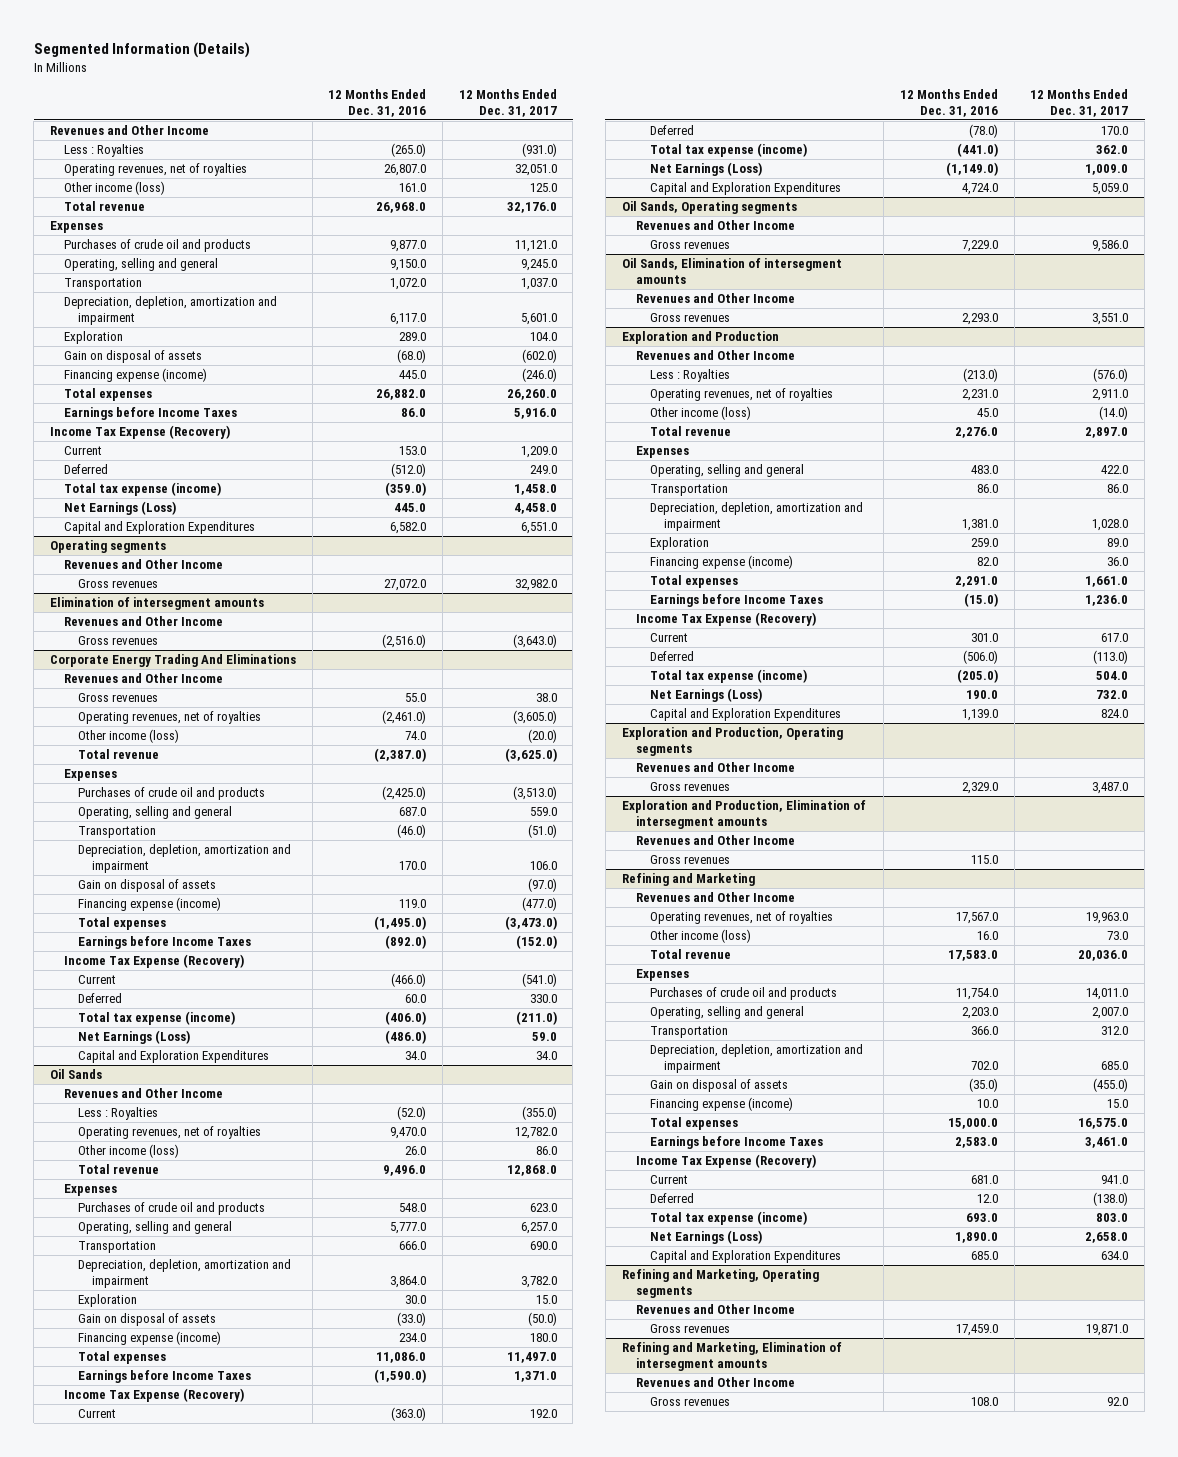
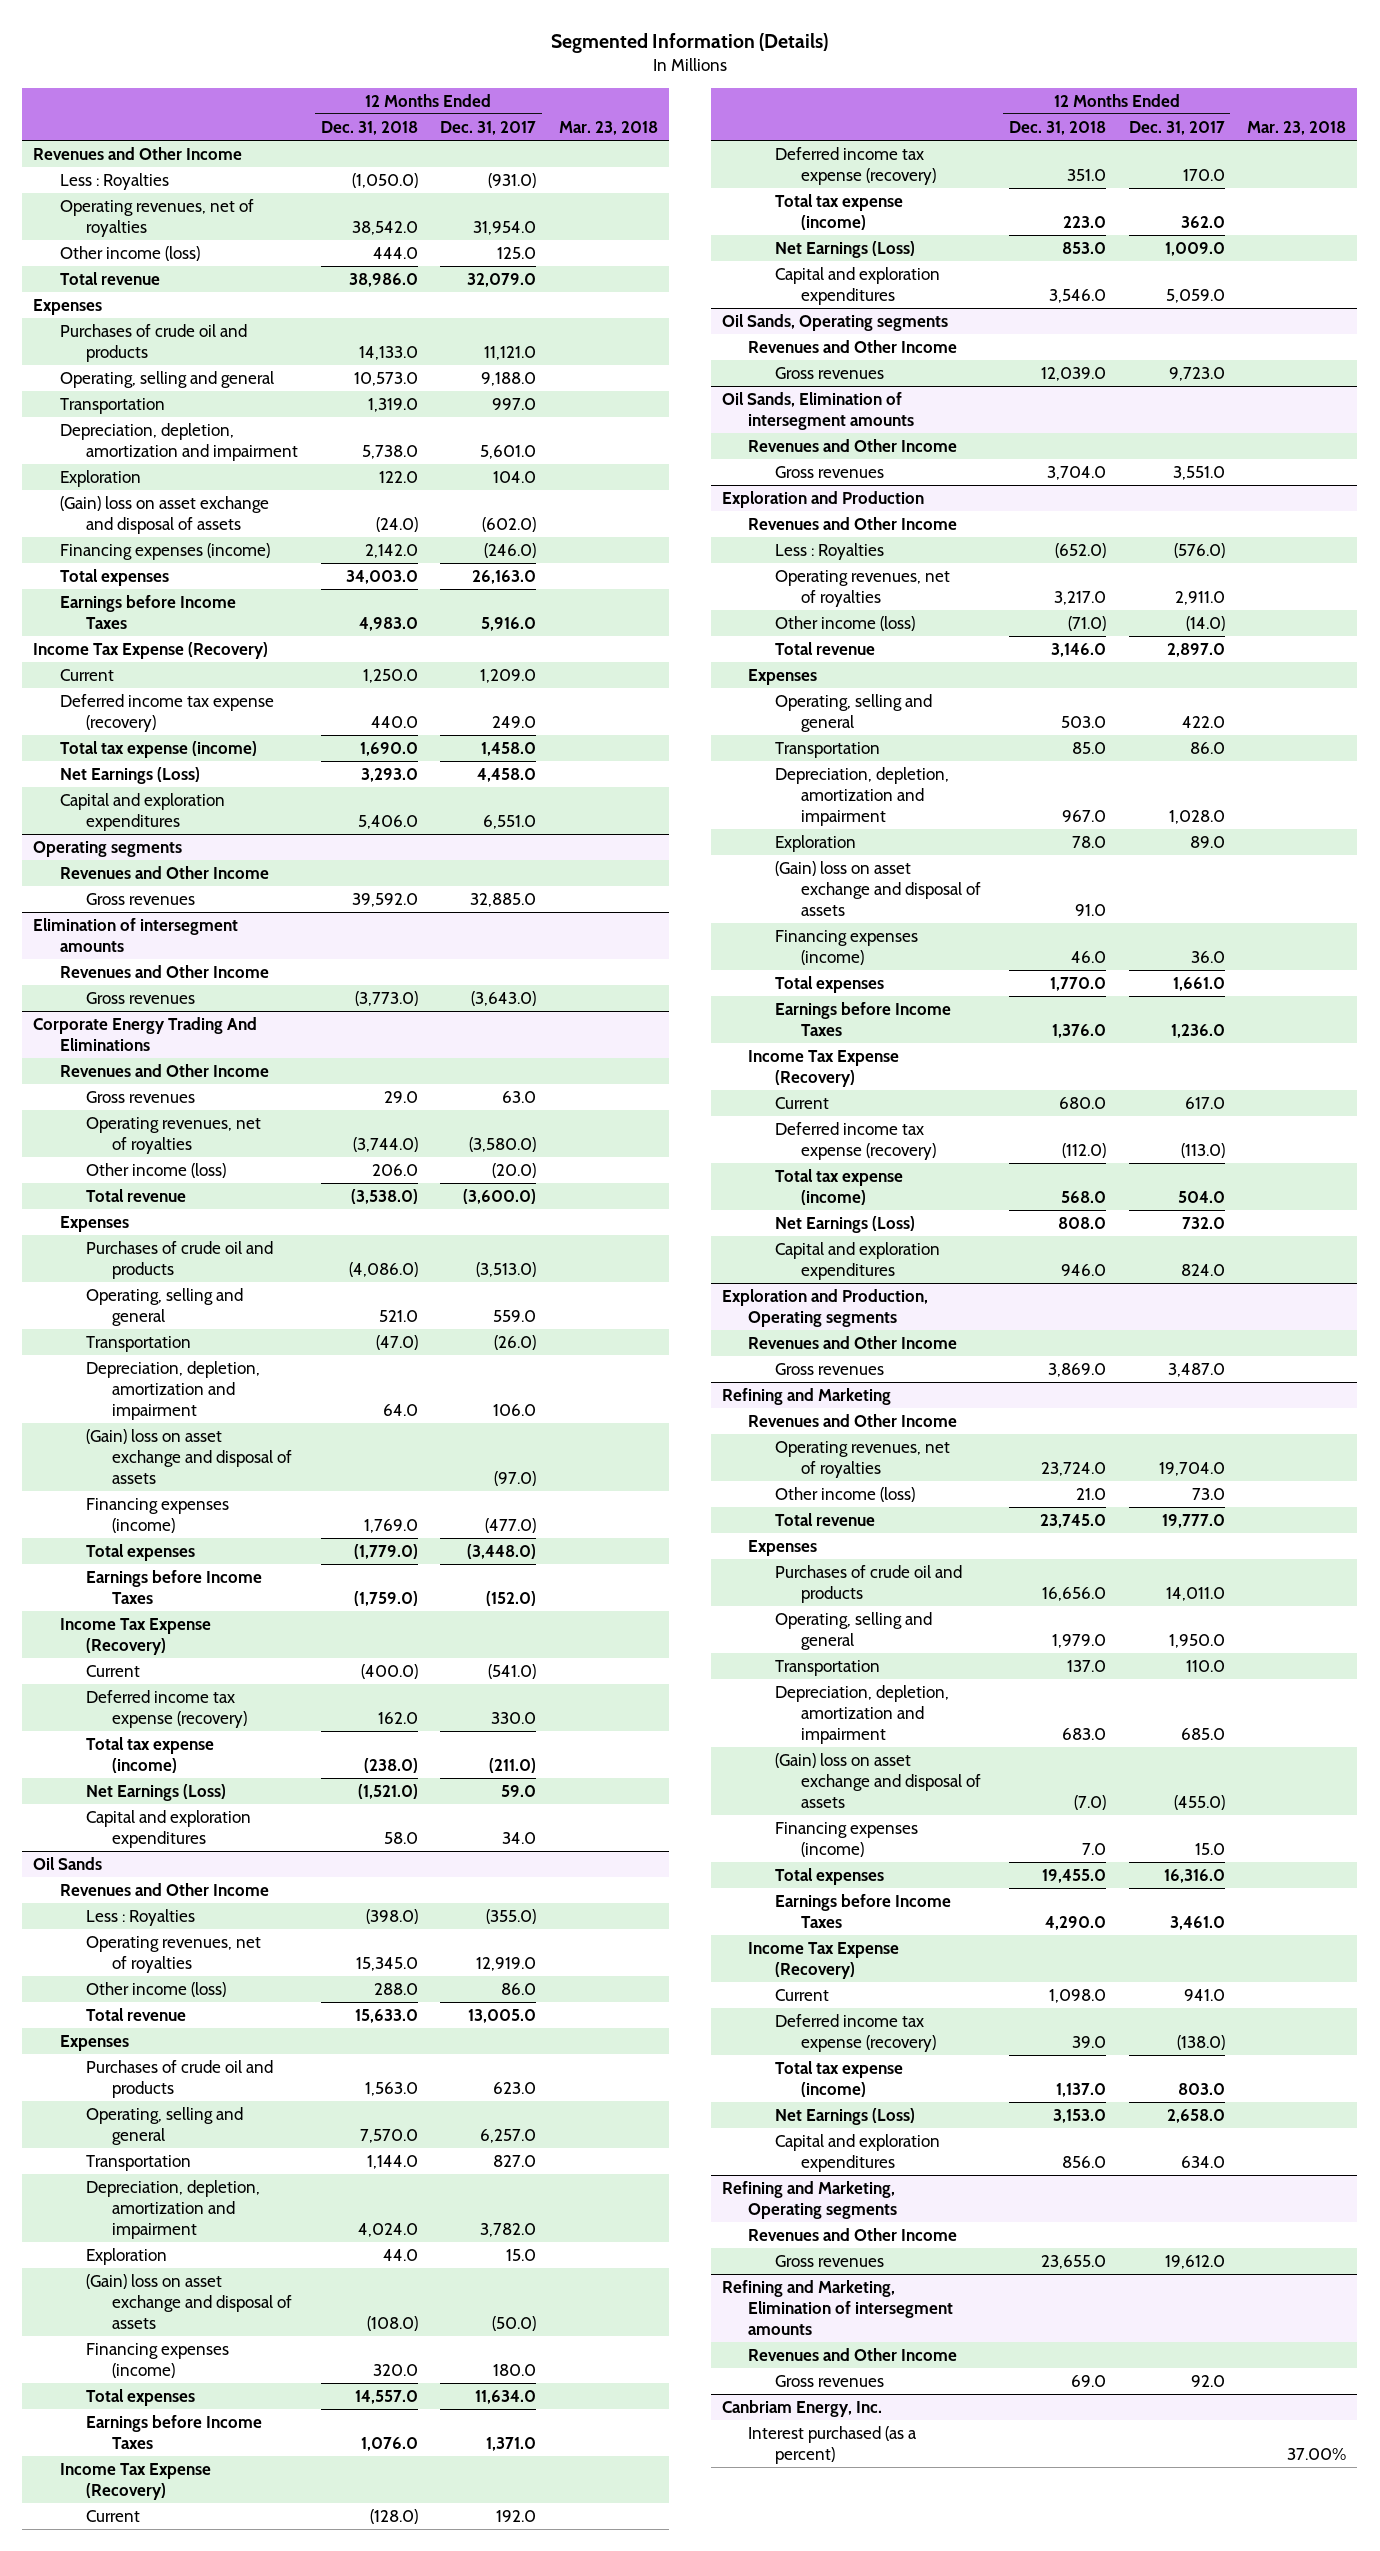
[328,88,427,117] 12 Months Ended Dec. 31, 2016 -> none
none -> [320,120,418,135] Dec. 31, 2018
none -> [558,120,658,135] Mar. 23, 2018
[514,164,557,177] 32,051.0 -> [473,221,537,236] 31,954.0
[506,202,557,214] 32,176.0 -> [467,273,537,288] 32,079.0
[520,259,557,272] 9,245.0 -> [481,372,537,387] 9,188.0
[520,278,557,291] 1,037.0 -> [492,398,537,411] 997.0
[64,350,203,364] Gain on disposal of assets -> [59,496,269,535] (Gain) loss on asset exchange and disposal of assets
[64,368,208,383] Financing expense (income) -> [59,543,270,561] Financing expenses (income)
[506,389,557,401] 26,260.0 -> [472,570,537,585] 26,163.0
[64,464,109,475] Deferred -> [59,694,274,733] Deferred income tax expense (recovery)
[64,521,256,535] Capital and Exploration Expenditures -> [59,793,225,832] Capital and exploration expenditures
[514,579,557,592] 32,982.0 -> [470,893,537,908] 32,885.0
[535,693,557,703] 38.0 -> [502,1091,537,1104] 63.0
[512,710,557,725] (3,605.0) -> [469,1137,537,1153] (3,580.0)
[504,748,557,763] (3,625.0) -> [463,1189,537,1205] (3,600.0)
[527,824,557,839] (51.0) -> [494,1335,537,1351] (26.0)
[78,879,217,893] Gain on disposal of assets -> [86,1429,293,1485] (Gain) loss on asset exchange and disposal of assets
[78,897,222,912] Financing expense (income) -> [86,1498,230,1534] Financing expenses (income)
[504,916,557,931] (3,473.0) -> [467,1544,537,1560] (3,448.0)
[78,993,123,1004] Deferred -> [86,1690,248,1729] Deferred income tax expense (recovery)
[78,1050,270,1064] Capital and Exploration Expenditures -> [86,1810,252,1849] Capital and exploration expenditures
[514,1127,557,1140] 12,782.0 -> [476,1957,537,1972] 12,919.0
[506,1165,557,1177] 12,868.0 -> [468,2009,537,2024] 13,005.0
[529,1241,557,1251] 690.0 -> [493,2155,537,2168] 827.0
[78,1313,217,1327] Gain on disposal of assets -> [86,2274,293,2330] (Gain) loss on asset exchange and disposal of assets
[78,1331,222,1346] Financing expense (income) -> [86,2343,230,2379] Financing expenses (income)
[506,1352,557,1364] 11,497.0 -> [475,2390,537,2405] 11,634.0
[649,125,694,136] Deferred -> [774,147,936,186] Deferred income tax expense (recovery)
[649,182,841,196] Capital and Exploration Expenditures -> [774,267,940,306] Capital and exploration expenditures
[1092,240,1129,253] 9,586.0 -> [1168,367,1225,382] 9,723.0
none -> [774,861,981,917] (Gain) loss on asset exchange and disposal of assets
[649,555,793,570] Financing expense (income) -> [774,930,918,966] Financing expenses (income)
[649,651,694,662] Deferred -> [774,1122,936,1161] Deferred income tax expense (recovery)
[649,708,841,722] Capital and Exploration Expenditures -> [774,1242,940,1281] Capital and exploration expenditures
[621,800,866,830] Exploration and Production, Elimination of intersegment amounts -> none
[635,835,795,846] Revenues and Other Income -> none
[649,855,730,865] Gross revenues -> none
[1086,912,1129,925] 19,963.0 -> [1158,1462,1225,1477] 19,704.0
[1078,950,1129,962] 20,036.0 -> [1161,1514,1225,1529] 19,777.0
[1092,1007,1129,1020] 2,007.0 -> [1168,1634,1225,1649] 1,950.0
[1101,1026,1129,1036] 312.0 -> [1185,1660,1225,1673] 110.0
[649,1079,788,1093] Gain on disposal of assets -> [774,1753,981,1809] (Gain) loss on asset exchange and disposal of assets
[649,1097,793,1112] Financing expense (income) -> [774,1822,918,1858] Financing expenses (income)
[1078,1118,1129,1130] 16,575.0 -> [1163,1869,1225,1884] 16,316.0
[649,1193,694,1204] Deferred -> [774,2014,936,2053] Deferred income tax expense (recovery)
[649,1250,841,1264] Capital and Exploration Expenditures -> [774,2134,940,2173] Capital and exploration expenditures
[1086,1324,1129,1337] 19,871.0 -> [1164,2255,1225,2270] 19,612.0
none -> [722,2400,883,2418] Canbriam Energy, Inc.
none -> [748,2426,918,2465] Interest purchased (as a percent)

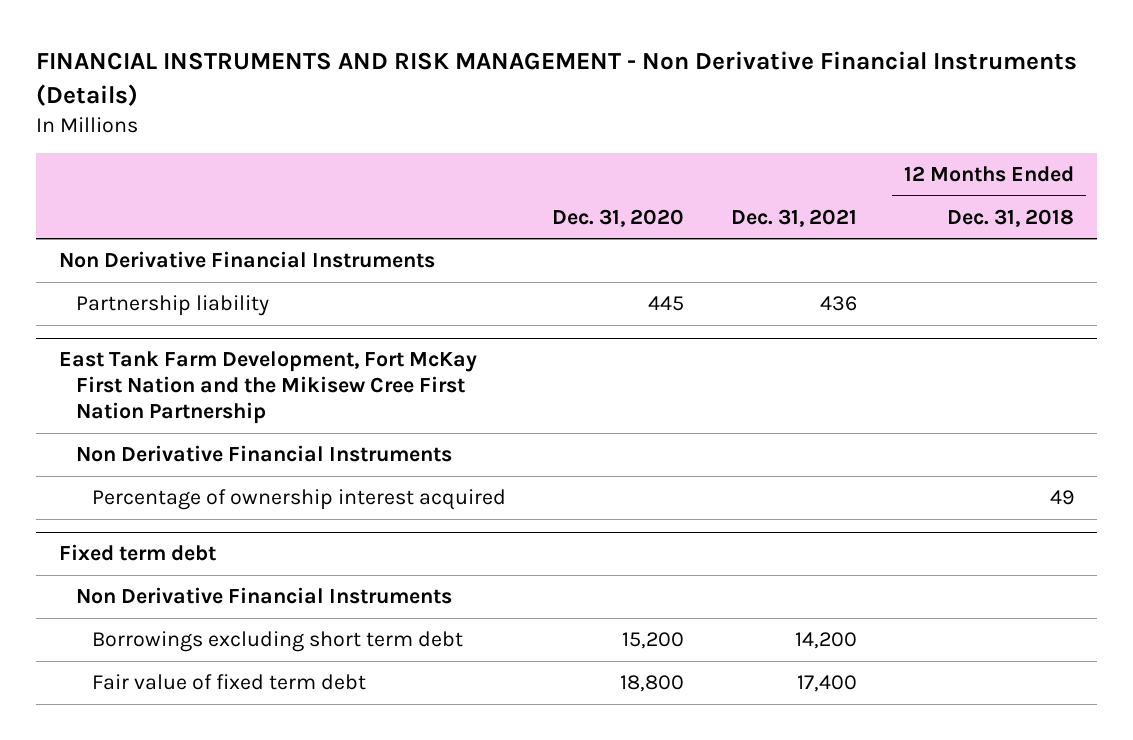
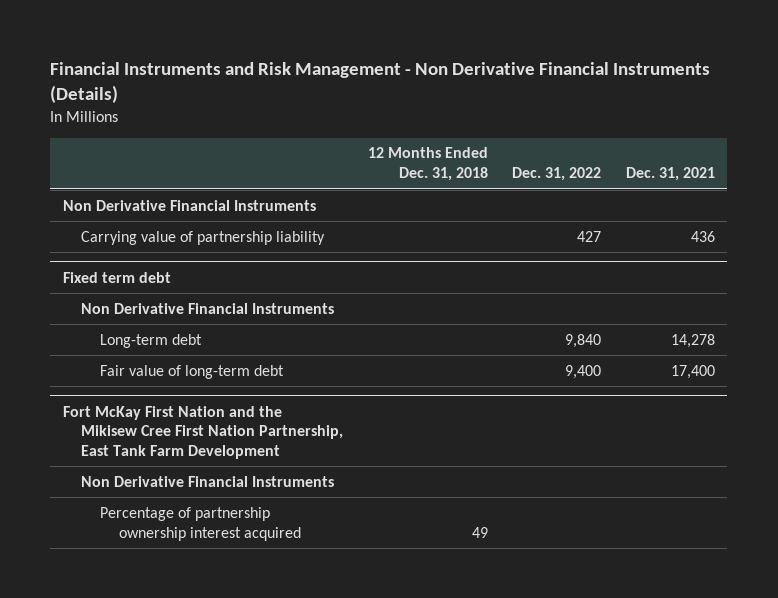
[36,51,1078,106] FINANCIAL INSTRUMENTS AND RISK MANAGEMENT - Non Derivative Financial Instruments (Details) -> [50,62,711,104] Financial Instruments and Risk Management - Non Derivative Financial Instruments (Details)
[552,208,685,227] Dec. 31, 2020 -> none
none -> [512,167,602,182] Dec. 31, 2022
[59,351,478,425] East Tank Farm Development, Fort McKay First Nation and the Mikisew Cree First Nation Partnership -> none
[75,445,452,463] Non Derivative Financial Instruments -> none
[91,489,506,511] Percentage of ownership interest acquired -> none
[75,295,269,317] Partnership liability -> [81,230,326,245] Carrying value of partnership liability
[91,631,463,653] Borrowings excluding short term debt -> [100,333,203,348] Long-term debt
[795,632,858,650] 14,200 -> [670,333,715,348] 14,278
[91,674,366,691] Fair value of fixed term debt -> [100,364,285,379] Fair value of long-term debt
none -> [62,405,344,460] Fort McKay First Nation and the Mikisew Cree First Nation Partnership, East Tank Farm Development
none -> [81,475,335,487] Non Derivative Financial Instruments
none -> [100,506,301,541] Percentage of partnership ownership interest acquired

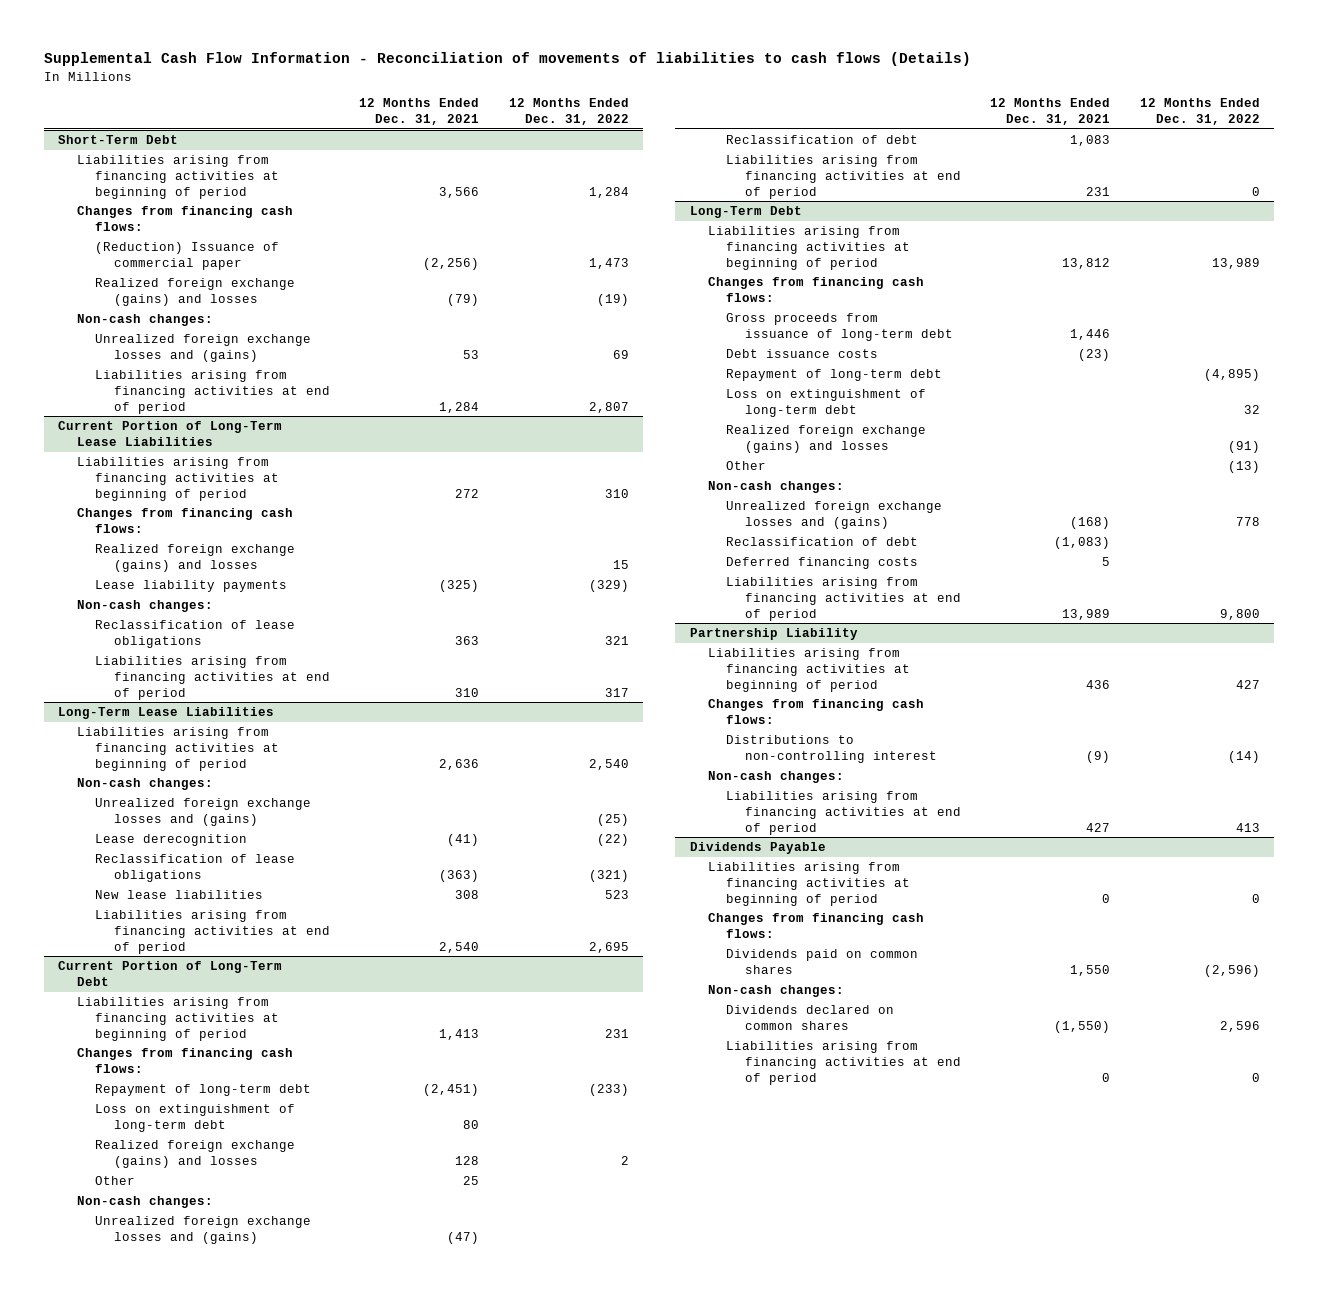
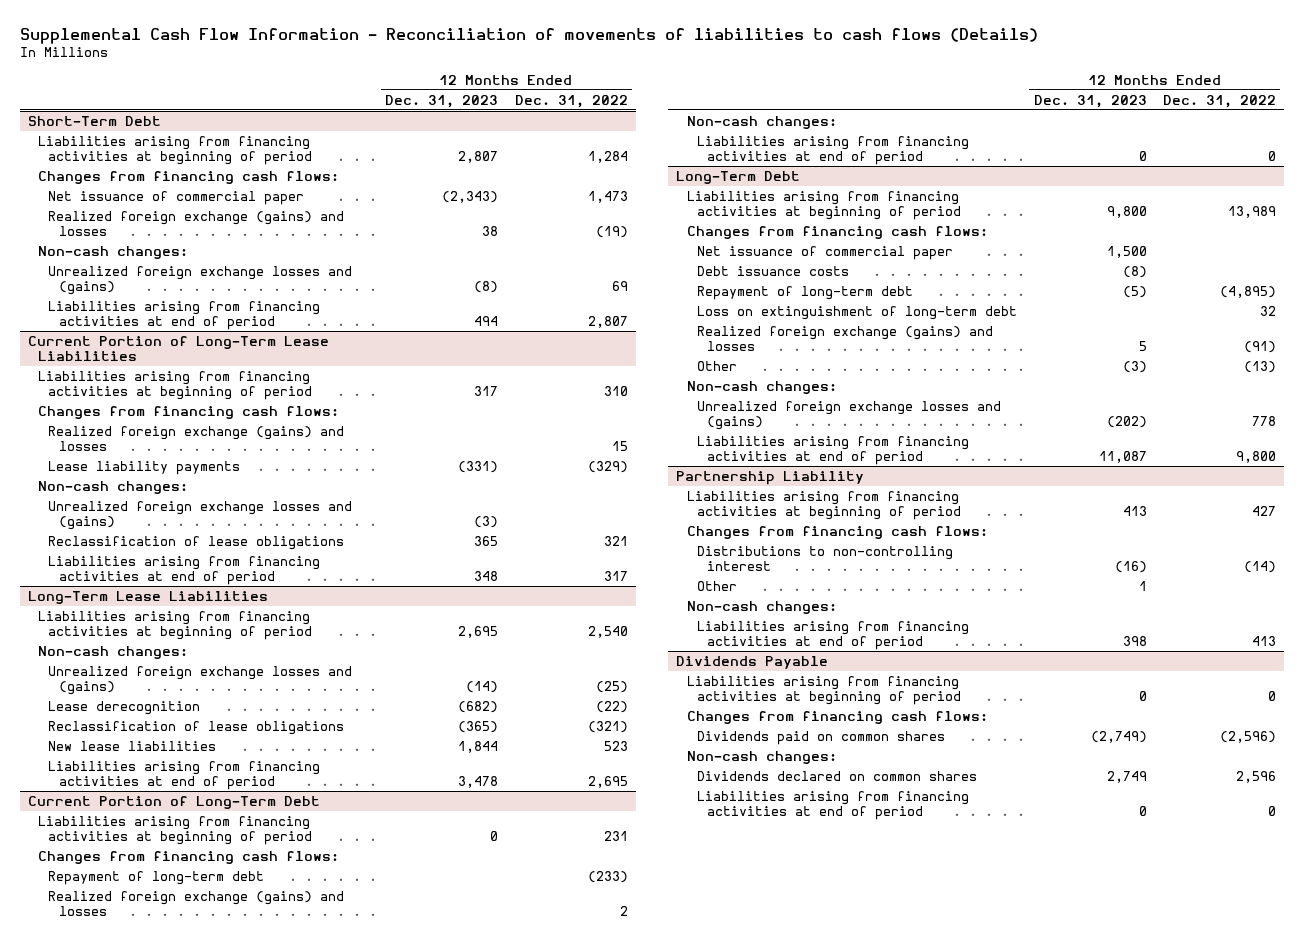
[359,98,480,126] 12 Months Ended Dec. 31, 2021 -> none
none -> [385,94,499,108] Dec. 31, 2023
[95,242,280,270] (Reduction) Issuance of commercial paper -> [48,190,305,205] Net issuance of commercial paper
none -> [48,500,353,531] Unrealized foreign exchange losses and (gains)
[95,1104,296,1132] Loss on extinguishment of long-term debt -> none
[95,1176,136,1186] Other -> none
[95,1216,312,1244] Unrealized foreign exchange losses and (gains) -> none
[726,135,919,145] Reclassification of debt -> none
[726,313,953,341] Gross proceeds from issuance of long-term debt -> none
none -> [697,245,954,260] Net issuance of commercial paper
[726,537,919,547] Reclassification of debt -> none
[726,557,919,570] Deferred financing costs -> none
none -> [697,580,738,591] Other

